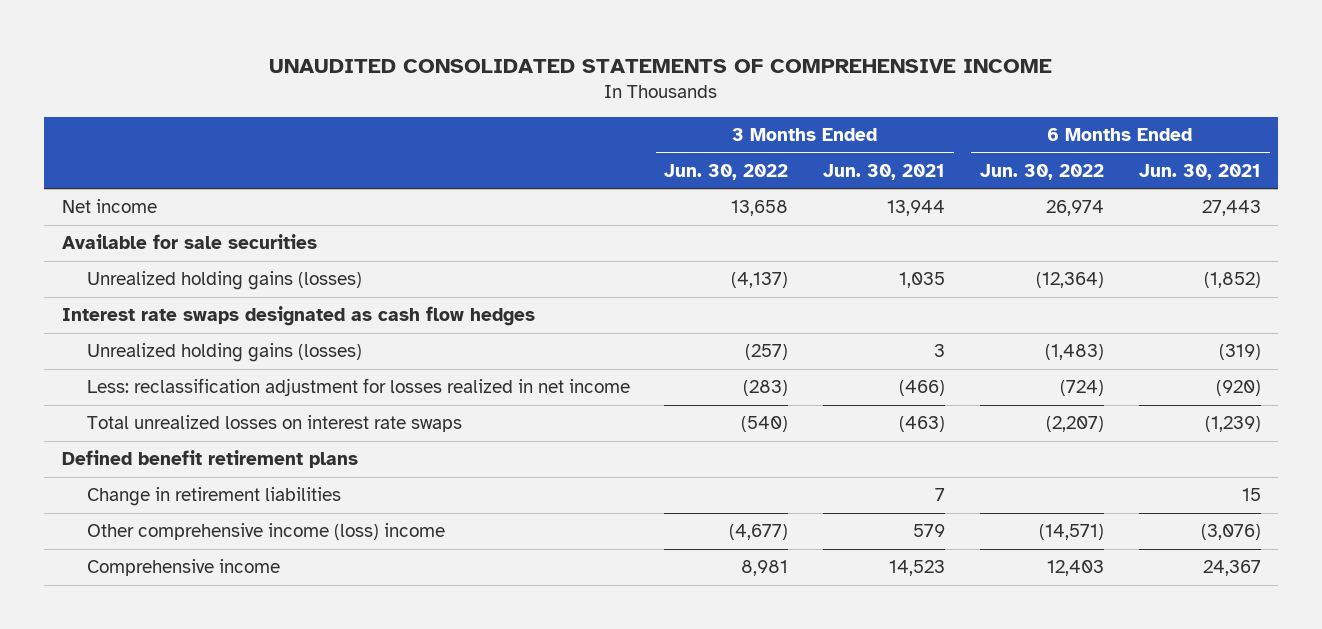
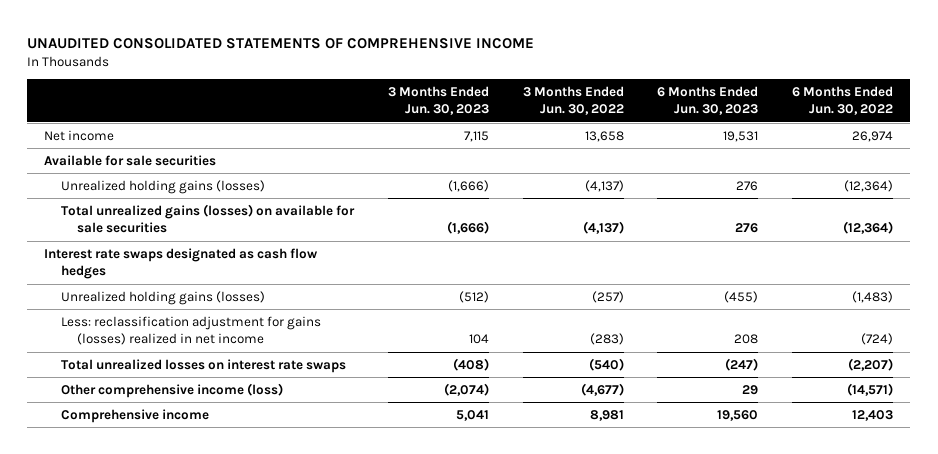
[823,163,946,180] Jun. 30, 2021 -> none
[1138,163,1261,180] Jun. 30, 2021 -> none
none -> [387,85,489,116] 3 Months Ended Jun. 30, 2023
none -> [657,85,759,116] 6 Months Ended Jun. 30, 2023
none -> [60,203,355,234] Total unrealized gains (losses) on available for sale securities
[86,378,630,397] Less: reclassification adjustment for losses realized in net income -> [60,315,321,346] Less: reclassification adjustment for gains (losses) realized in net income
[61,450,358,469] Defined benefit retirement plans -> none
[86,487,341,507] Change in retirement liabilities -> none
[86,523,445,541] Other comprehensive income (loss) income -> [60,382,283,398] Other comprehensive income (loss)

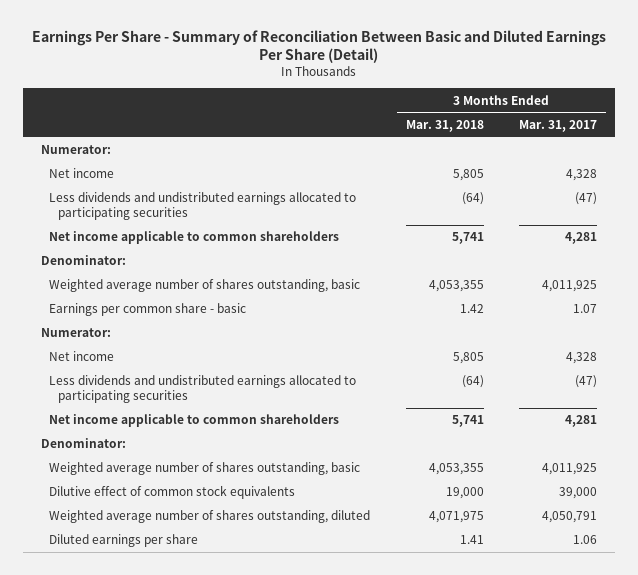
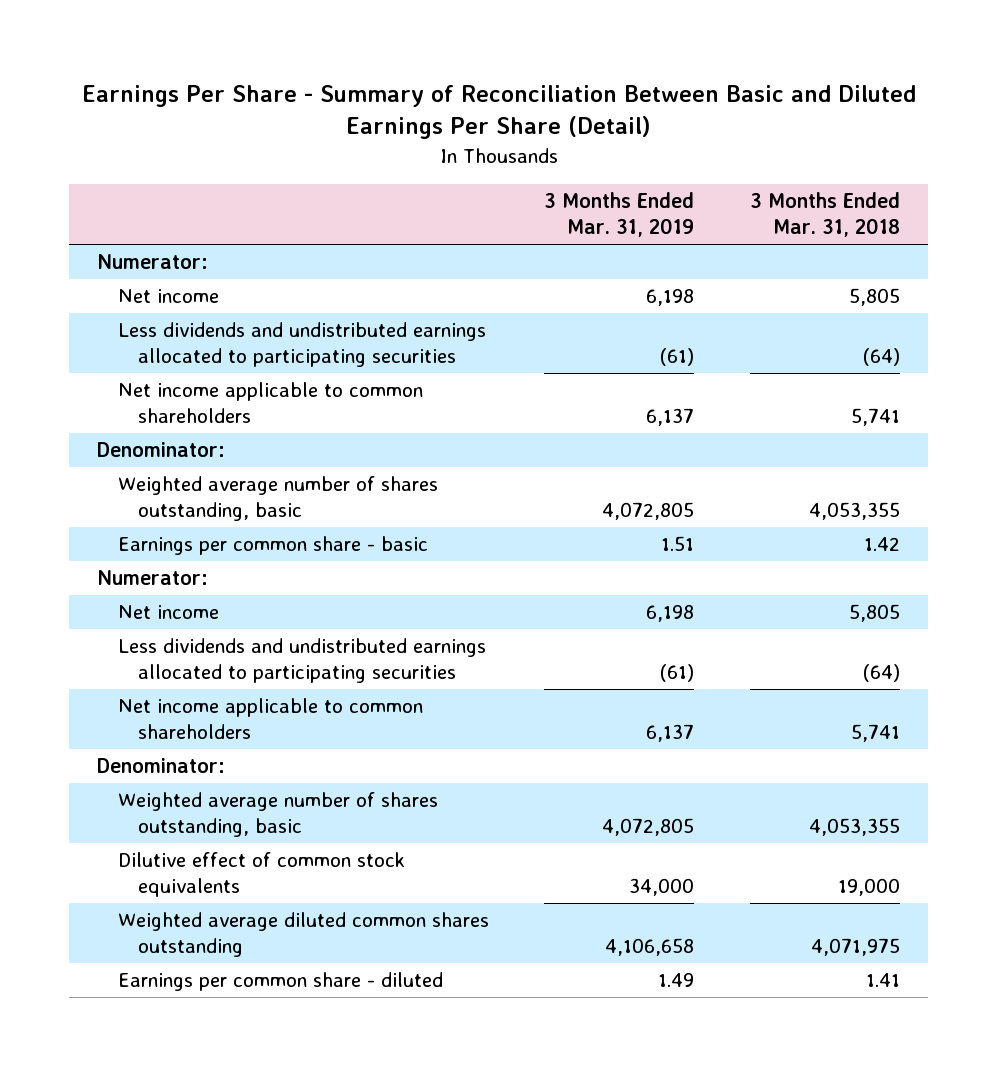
[519,119,598,132] Mar. 31, 2017 -> none
none -> [544,192,695,237] 3 Months Ended Mar. 31, 2019
[49,510,371,524] Weighted average number of shares outstanding, diluted -> [117,912,489,958] Weighted average diluted common shares outstanding
[49,534,199,548] Diluted earnings per share -> [117,972,443,992] Earnings per common share - diluted

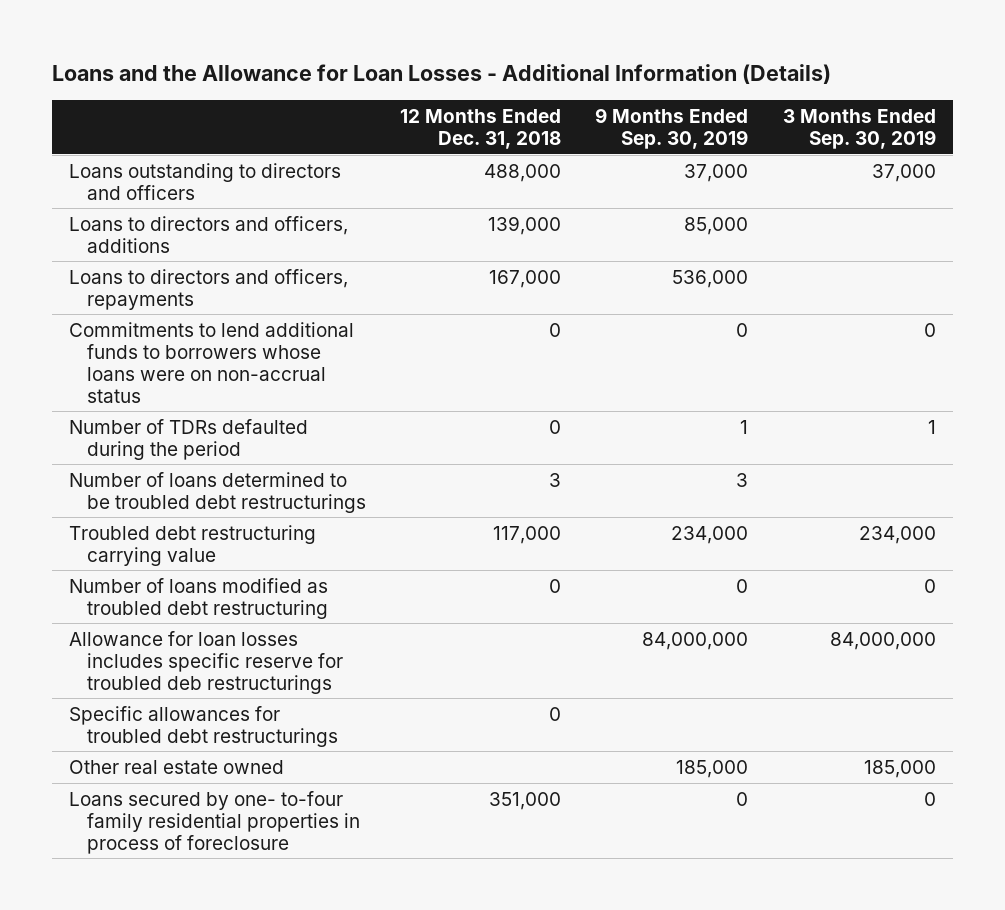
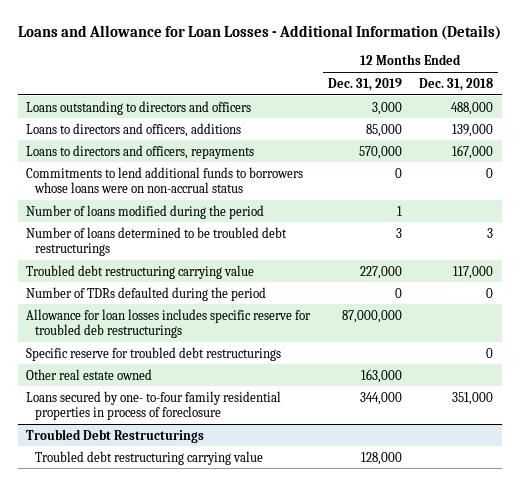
[51,64,831,85] Loans and the Allowance for Loan Losses - Additional Information (Details) -> [17,25,501,41] Loans and Allowance for Loan Losses - Additional Information (Details)
[595,107,749,149] 9 Months Ended Sep. 30, 2019 -> none
[782,108,936,149] 3 Months Ended Sep. 30, 2019 -> none
none -> [327,77,402,91] Dec. 31, 2019
none -> [26,204,265,219] Number of loans modified during the period
[69,577,329,619] Number of loans modified as troubled debt restructuring -> none
[69,418,309,460] Number of TDRs defaulted during the period -> [26,286,267,301] Number of TDRs defaulted during the period
[69,705,338,747] Specific allowances for troubled debt restructurings -> [26,346,282,361] Specific reserve for troubled debt restructurings
none -> [26,428,205,443] Troubled Debt Restructurings
none -> [35,450,264,465] Troubled debt restructuring carrying value

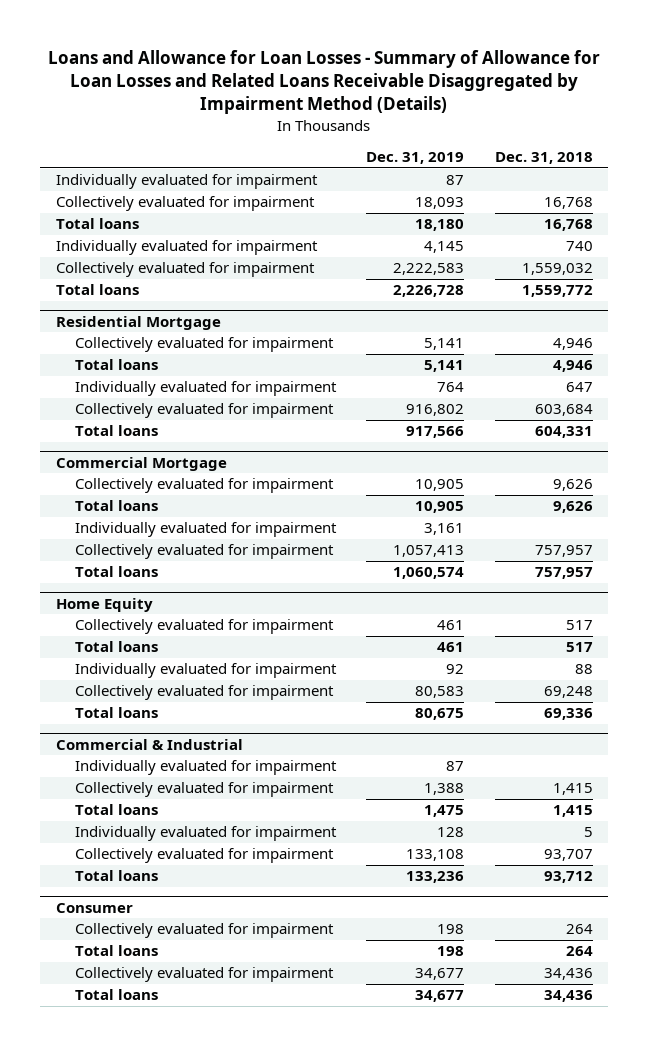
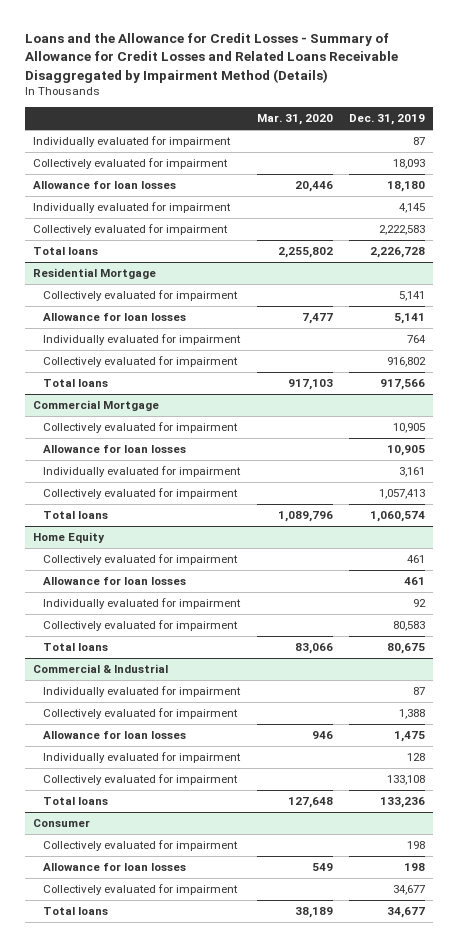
[48,49,601,115] Loans and Allowance for Loan Losses - Summary of Allowance for Loan Losses and Related Loans Receivable Disaggregated by Impairment Method (Details) -> [25,33,399,83] Loans and the Allowance for Credit Losses - Summary of Allowance for Credit Losses and Related Loans Receivable Disaggregated by Impairment Method (Details)
[494,151,593,164] Dec. 31, 2018 -> none
none -> [256,114,333,126] Mar. 31, 2020
[55,218,139,230] Total loans -> [33,181,177,190] Allowance for loan losses
[75,359,159,371] Total loans -> [43,313,187,322] Allowance for loan losses
[75,500,159,512] Total loans -> [43,445,187,454] Allowance for loan losses
[75,641,159,653] Total loans -> [43,577,187,586] Allowance for loan losses
[75,804,159,816] Total loans -> [43,731,187,740] Allowance for loan losses
[75,945,159,957] Total loans -> [43,863,187,872] Allowance for loan losses

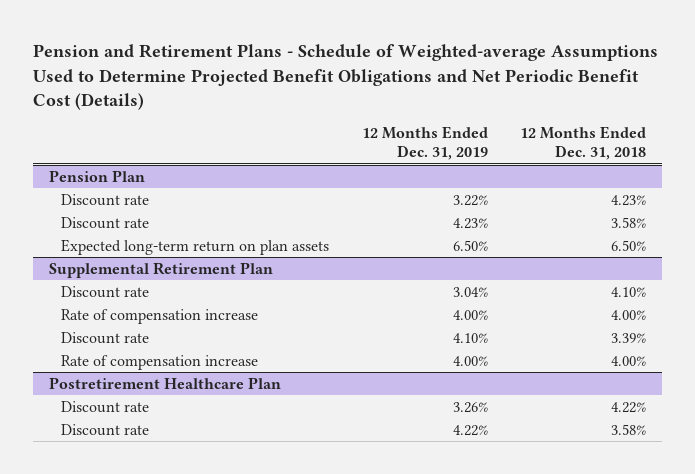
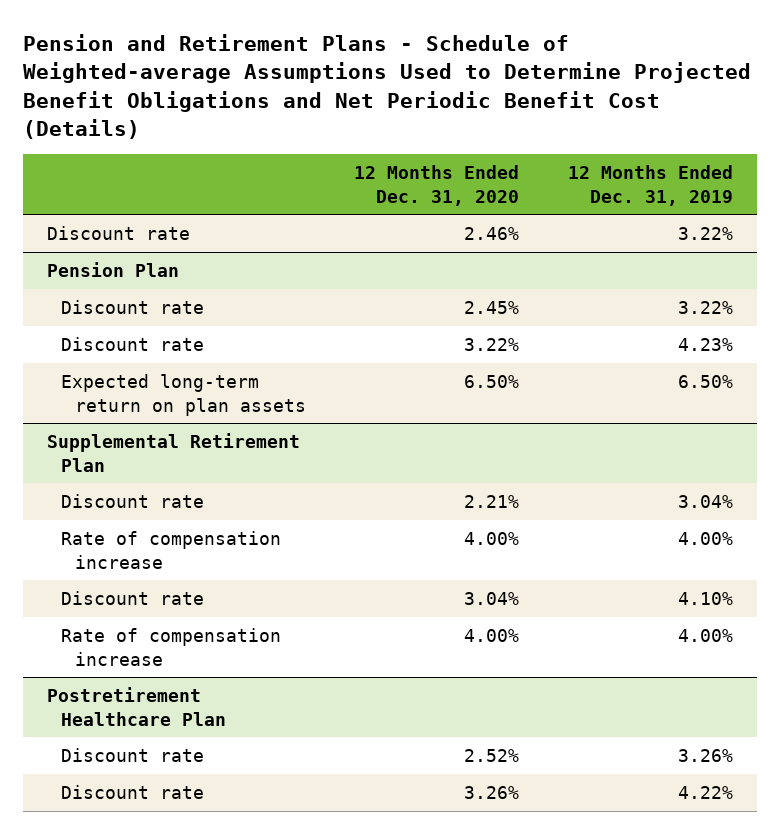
[519,126,646,161] 12 Months Ended Dec. 31, 2018 -> none
none -> [354,165,520,206] 12 Months Ended Dec. 31, 2020
none -> [47,226,191,241] Discount rate

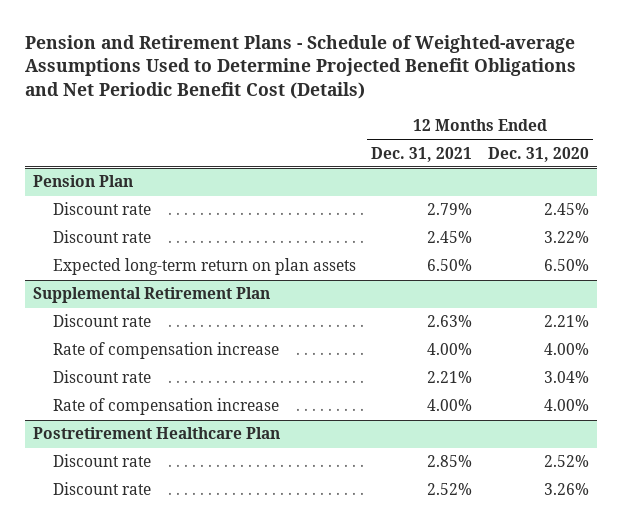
[568,165,734,206] 12 Months Ended Dec. 31, 2019 -> none
none -> [371,146,473,162] Dec. 31, 2021
[47,226,191,241] Discount rate -> none

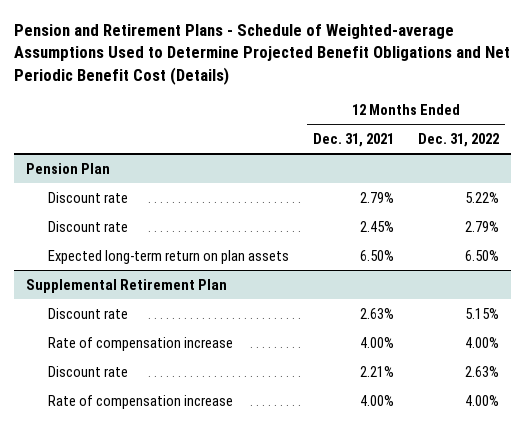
[487,146,589,162] Dec. 31, 2020 -> none
none -> [418,132,500,147] Dec. 31, 2022
[32,427,280,440] Postretirement Healthcare Plan -> none
[52,454,151,468] Discount rate -> none
[52,482,151,496] Discount rate -> none

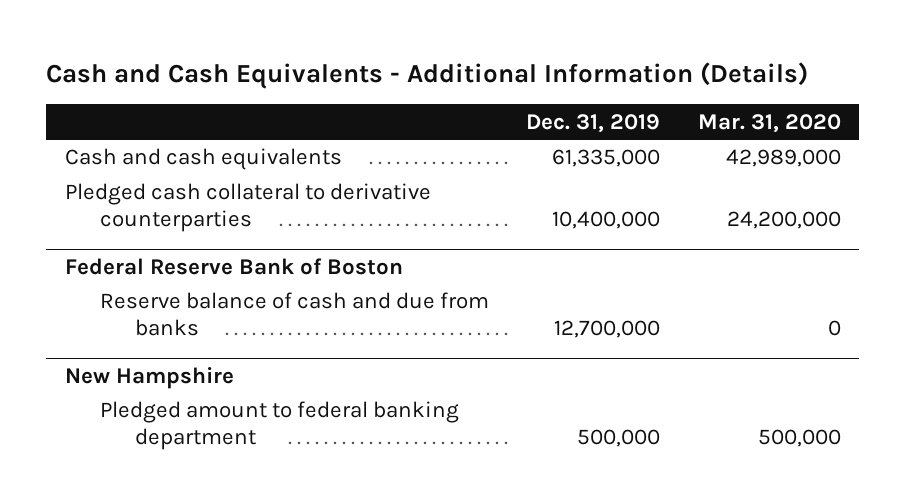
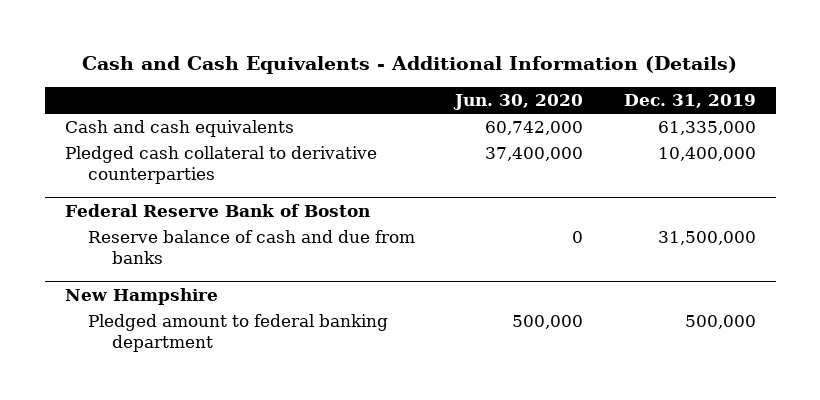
[697,113,841,133] Mar. 31, 2020 -> none
none -> [453,93,584,110] Jun. 30, 2020
[554,320,661,339] 12,700,000 -> [657,231,756,246] 31,500,000

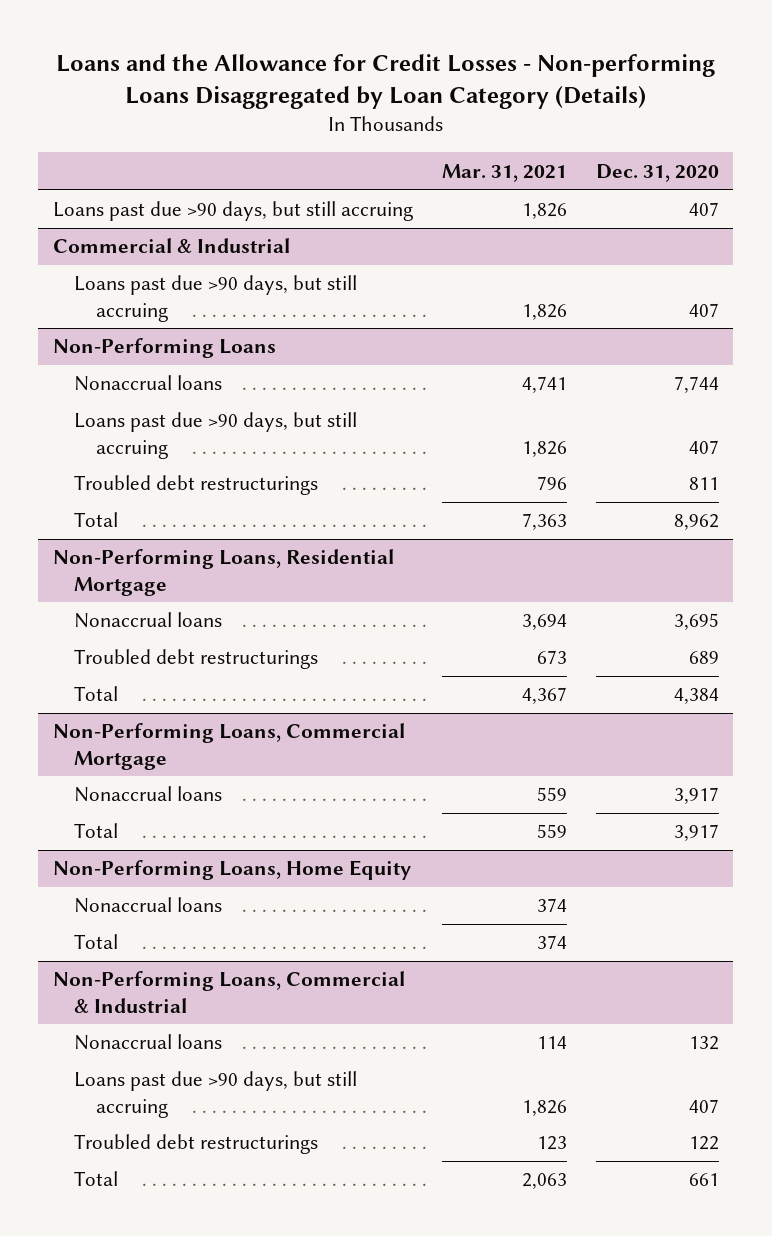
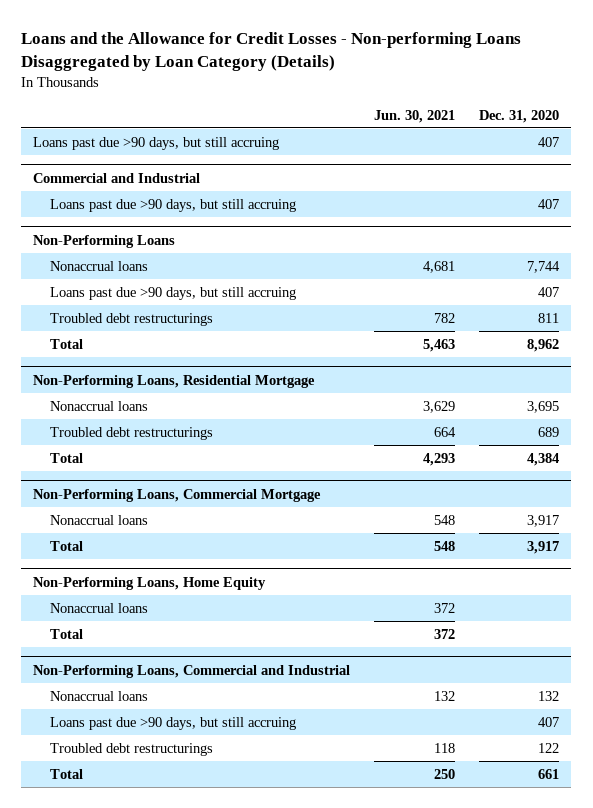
[441,163,567,182] Mar. 31, 2021 -> none
none -> [374,109,456,123] Jun. 30, 2021
[52,238,290,254] Commercial & Industrial -> [33,172,201,183] Commercial and Industrial
[52,971,405,1013] Non-Performing Loans, Commercial & Industrial -> [33,664,351,678] Non-Performing Loans, Commercial and Industrial

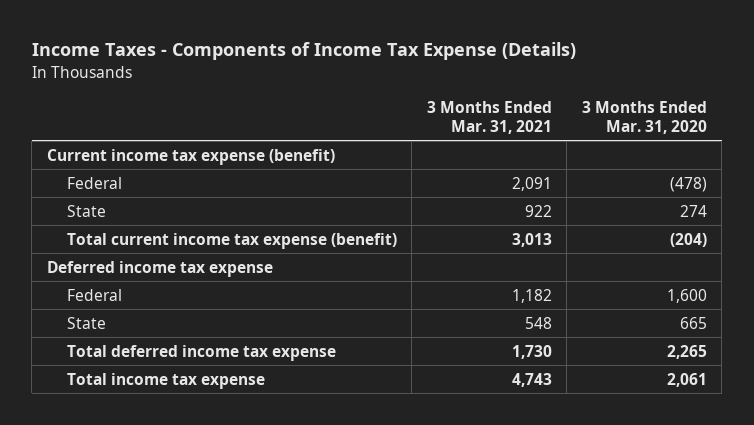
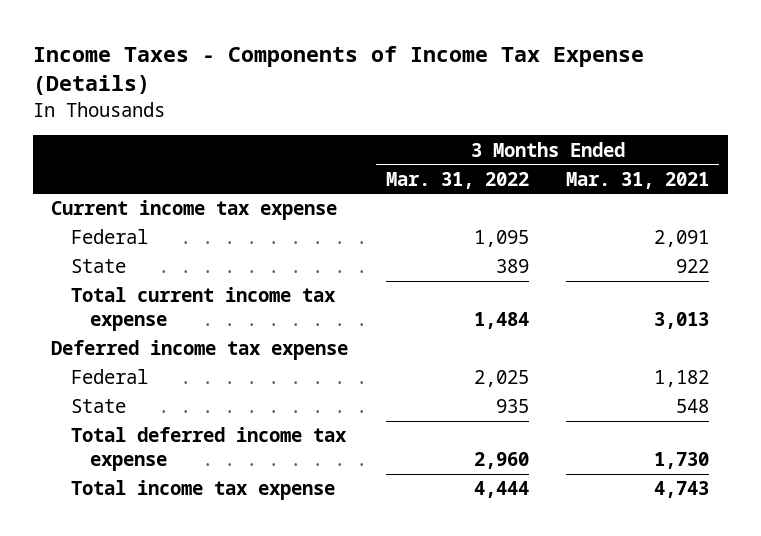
[581,101,707,134] 3 Months Ended Mar. 31, 2020 -> none
none -> [385,171,529,189] Mar. 31, 2022
[46,148,335,165] Current income tax expense (benefit) -> [51,200,338,221] Current income tax expense
[66,232,397,249] Total current income tax expense (benefit) -> [70,287,336,332] Total current income tax expense

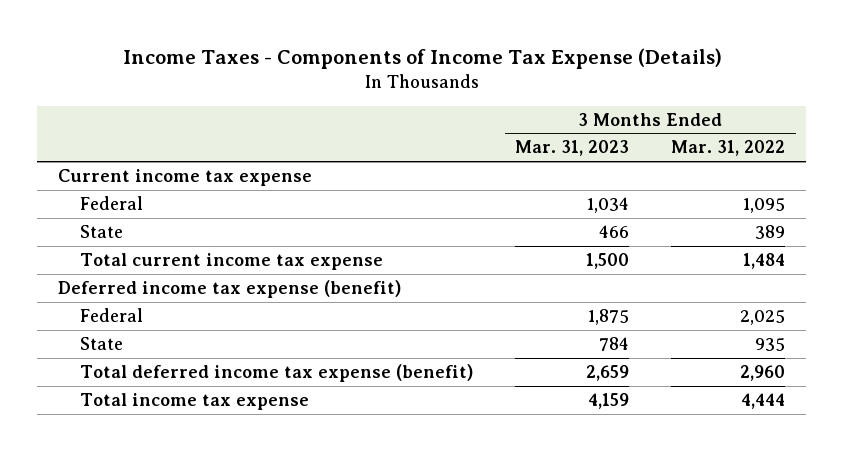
[566,171,710,189] Mar. 31, 2021 -> none
none -> [515,140,630,157] Mar. 31, 2023
[51,340,349,361] Deferred income tax expense -> [57,279,401,298] Deferred income tax expense (benefit)
[70,427,347,472] Total deferred income tax expense -> [80,363,474,382] Total deferred income tax expense (benefit)

